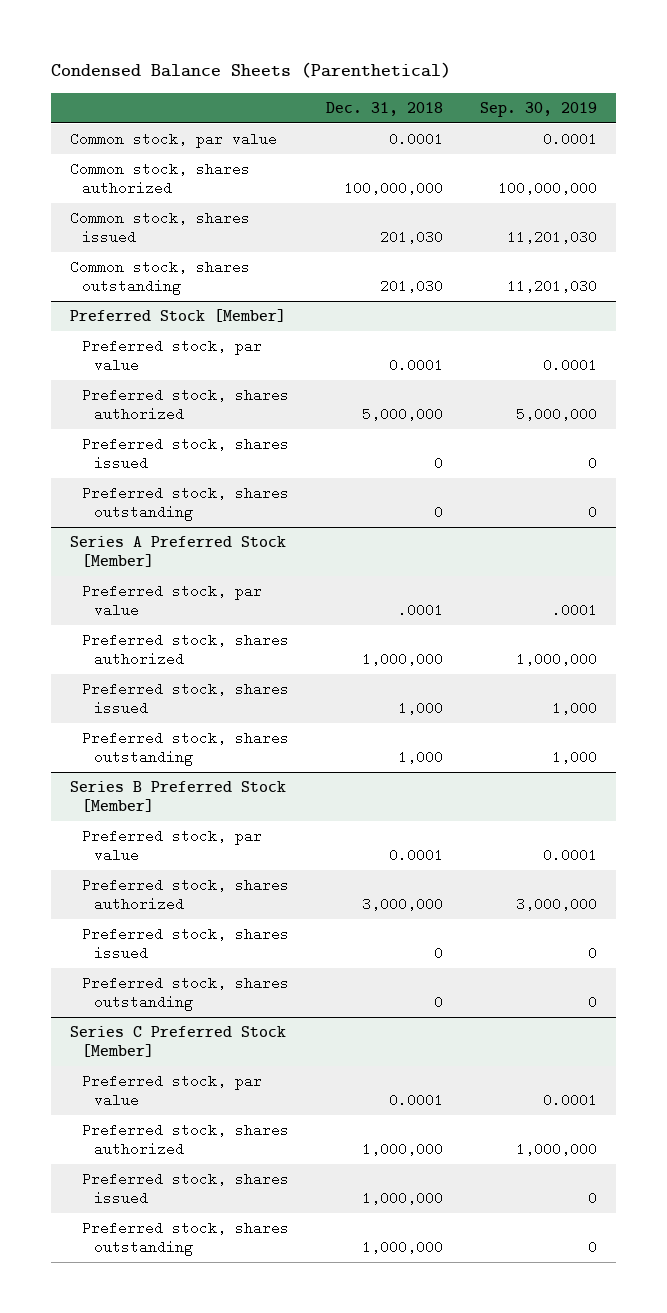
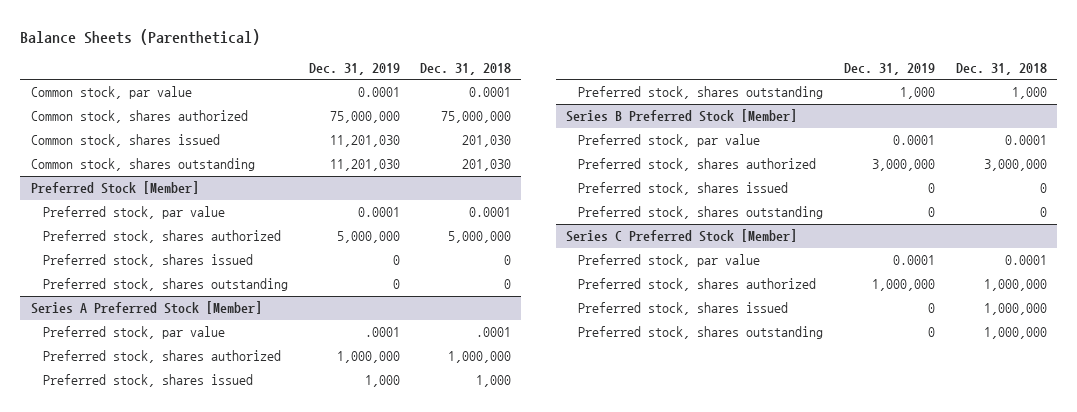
[50,62,451,79] Condensed Balance Sheets (Parenthetical) -> [20,28,261,45] Balance Sheets (Parenthetical)
[480,101,598,117] Sep. 30, 2019 -> none
none -> [308,62,400,75] Dec. 31, 2019
[344,180,444,195] 100,000,000 -> [441,111,512,124] 75,000,000

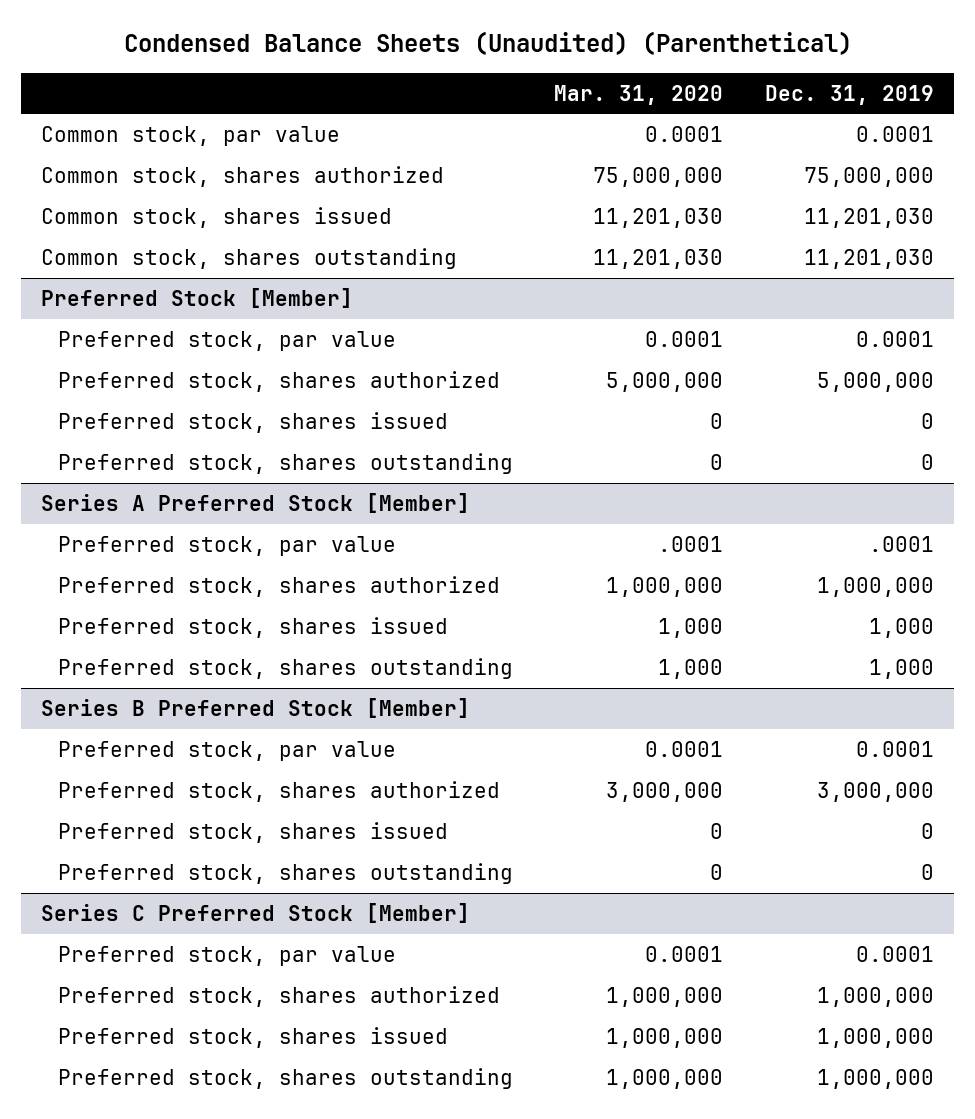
[20,28,261,45] Balance Sheets (Parenthetical) -> [123,31,852,56] Condensed Balance Sheets (Unaudited) (Parenthetical)
[420,62,512,75] Dec. 31, 2018 -> none
none -> [554,84,724,105] Mar. 31, 2020
[927,303,935,314] 0 -> [816,1027,934,1048] 1,000,000
[927,327,935,338] 0 -> [816,1068,934,1089] 1,000,000

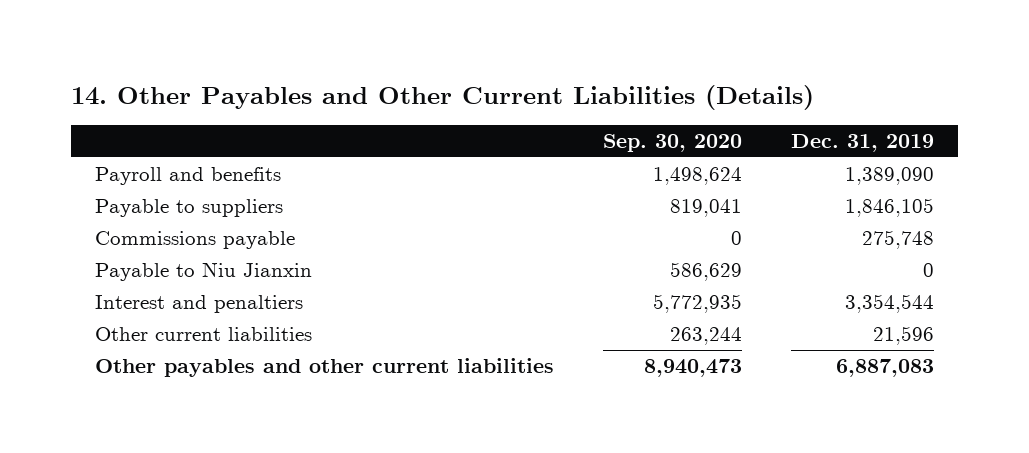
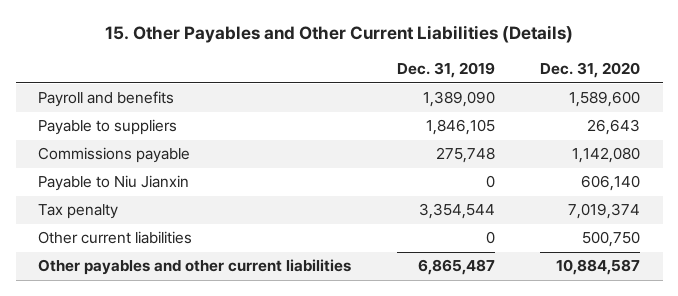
[71,84,815,110] 14. Other Payables and Other Current Liabilities (Details) -> [105,25,574,44] 15. Other Payables and Other Current Liabilities (Details)
[603,134,743,153] Sep. 30, 2020 -> none
none -> [540,62,641,79] Dec. 31, 2020
[95,295,304,314] Interest and penaltiers -> [38,204,119,220] Tax penalty
[872,326,934,346] 21,596 -> [485,231,495,245] 0
[835,359,934,378] 6,887,083 -> [417,259,495,276] 6,865,487

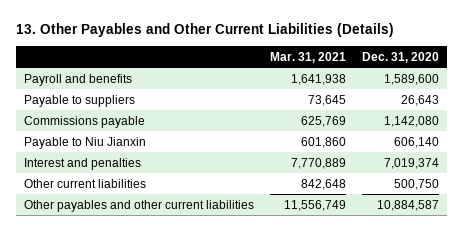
[105,25,574,44] 15. Other Payables and Other Current Liabilities (Details) -> [15,23,394,38] 13. Other Payables and Other Current Liabilities (Details)
[396,62,495,79] Dec. 31, 2019 -> none
none -> [269,51,346,63] Mar. 31, 2021
[38,204,119,220] Tax penalty -> [23,157,141,170] Interest and penalties

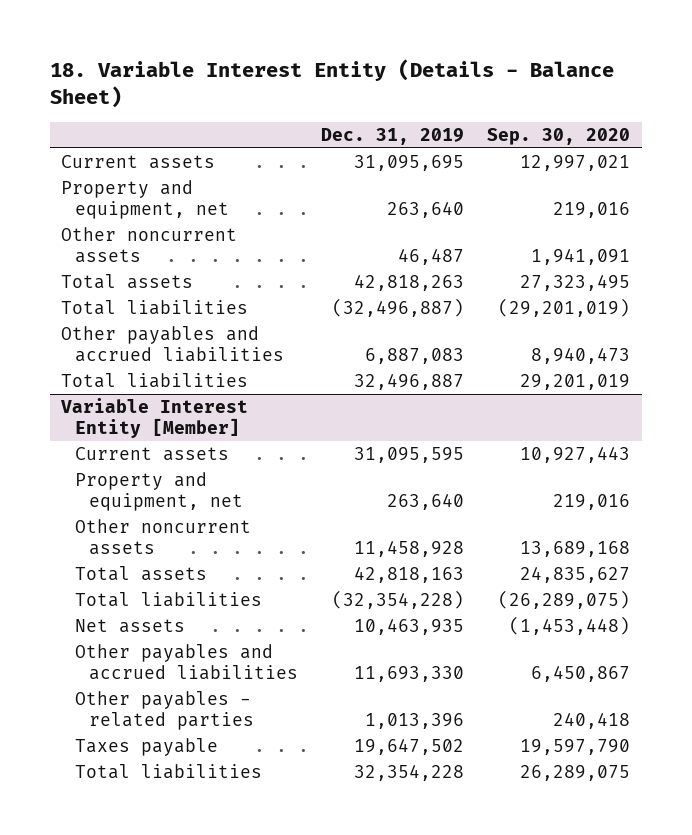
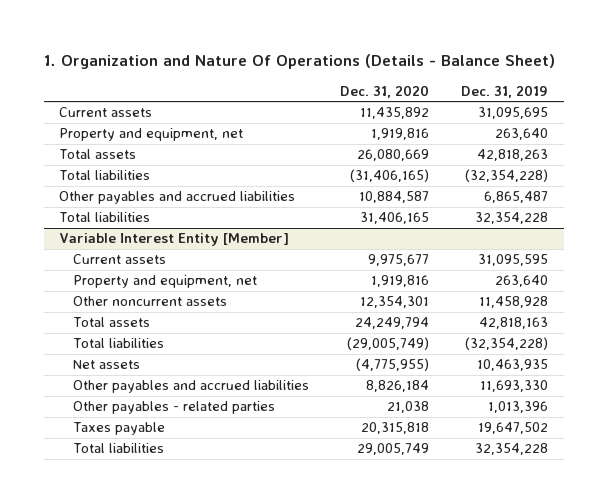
[49,58,614,109] 18. Variable Interest Entity (Details - Balance Sheet) -> [43,53,555,69] 1. Organization and Nature Of Operations (Details - Balance Sheet)
[487,127,631,145] Sep. 30, 2020 -> none
none -> [340,84,430,98] Dec. 31, 2020
[61,227,238,263] Other noncurrent assets -> none
[332,298,465,318] (32,496,887) -> [464,169,548,183] (32,354,228)
[365,347,465,364] 6,887,083 -> [483,191,548,204] 6,865,487
[354,373,465,391] 32,496,887 -> [474,212,548,225] 32,354,228

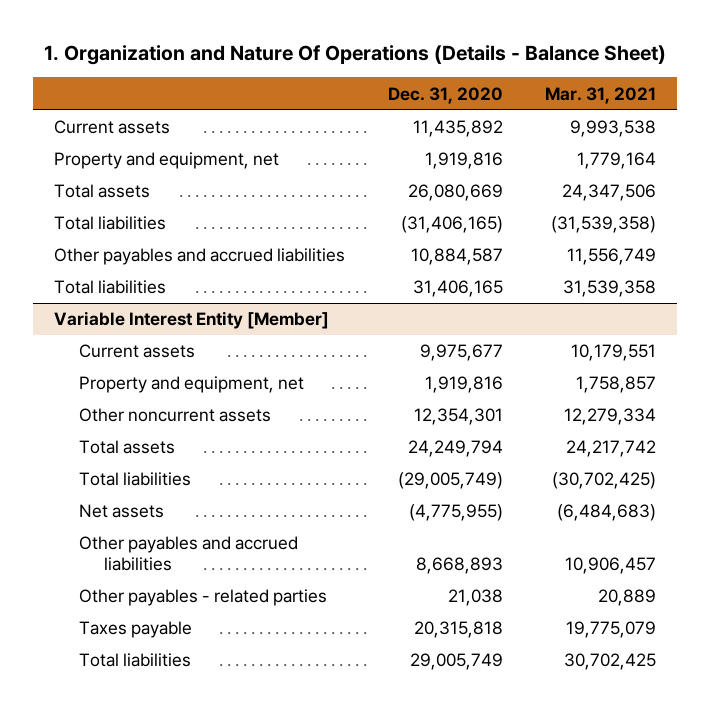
[460,84,548,98] Dec. 31, 2019 -> none
none -> [544,86,656,104] Mar. 31, 2021
[366,380,430,393] 8,826,184 -> [415,557,503,575] 8,668,893

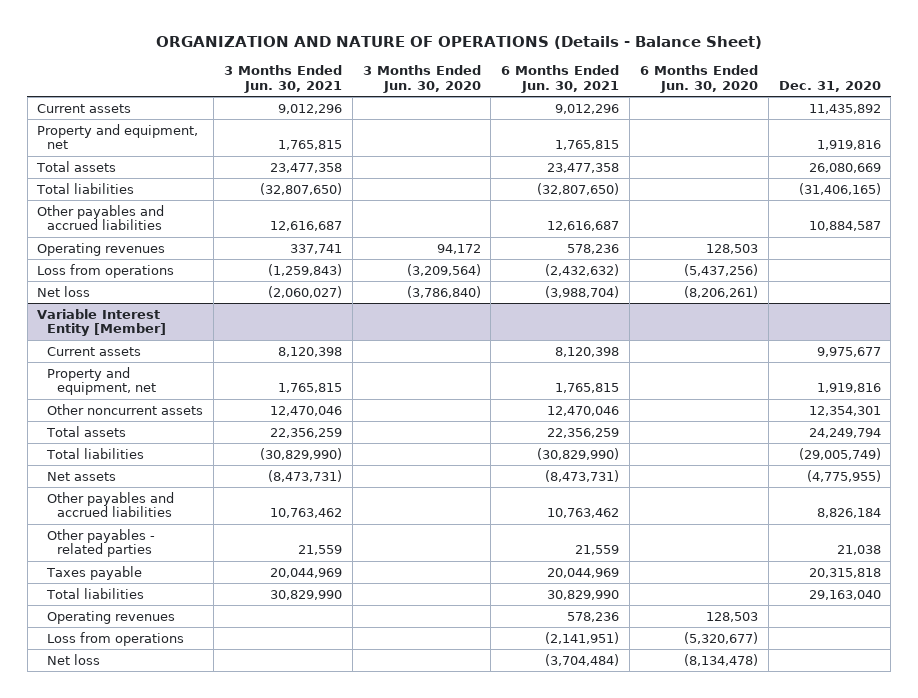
[44,45,667,66] 1. Organization and Nature Of Operations (Details - Balance Sheet) -> [156,35,763,49] ORGANIZATION AND NATURE OF OPERATIONS (Details - Balance Sheet)
[544,86,656,104] Mar. 31, 2021 -> none
none -> [223,64,342,93] 3 Months Ended Jun. 30, 2021
none -> [362,64,481,93] 3 Months Ended Jun. 30, 2020
none -> [501,64,620,93] 6 Months Ended Jun. 30, 2021
none -> [639,64,758,93] 6 Months Ended Jun. 30, 2020
[54,280,167,295] Total liabilities -> none
none -> [37,242,166,256] Operating revenues
none -> [37,263,175,278] Loss from operations
none -> [37,285,91,297] Net loss
[415,557,503,575] 8,668,893 -> [816,508,881,519] 8,826,184
[409,653,503,671] 29,005,749 -> [808,589,881,600] 29,163,040
none -> [47,610,176,624] Operating revenues
none -> [47,631,185,646] Loss from operations
none -> [47,653,101,665] Net loss

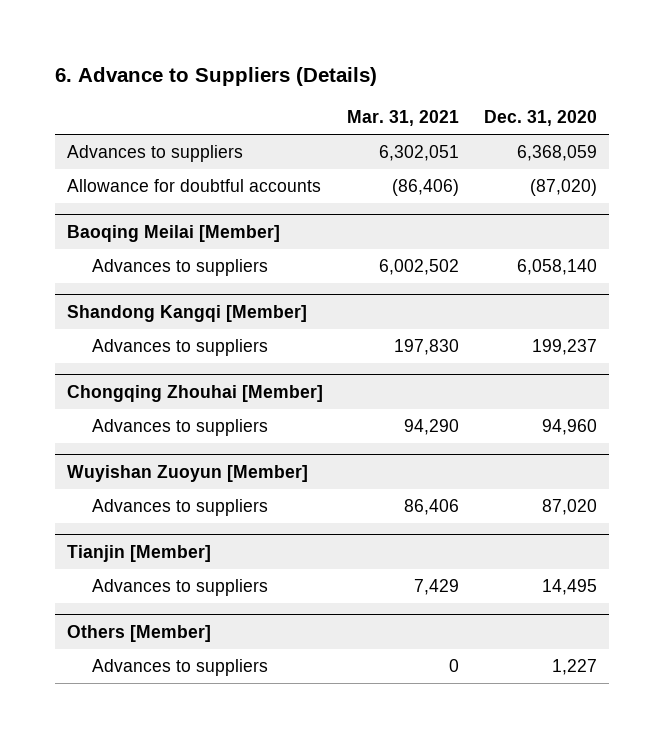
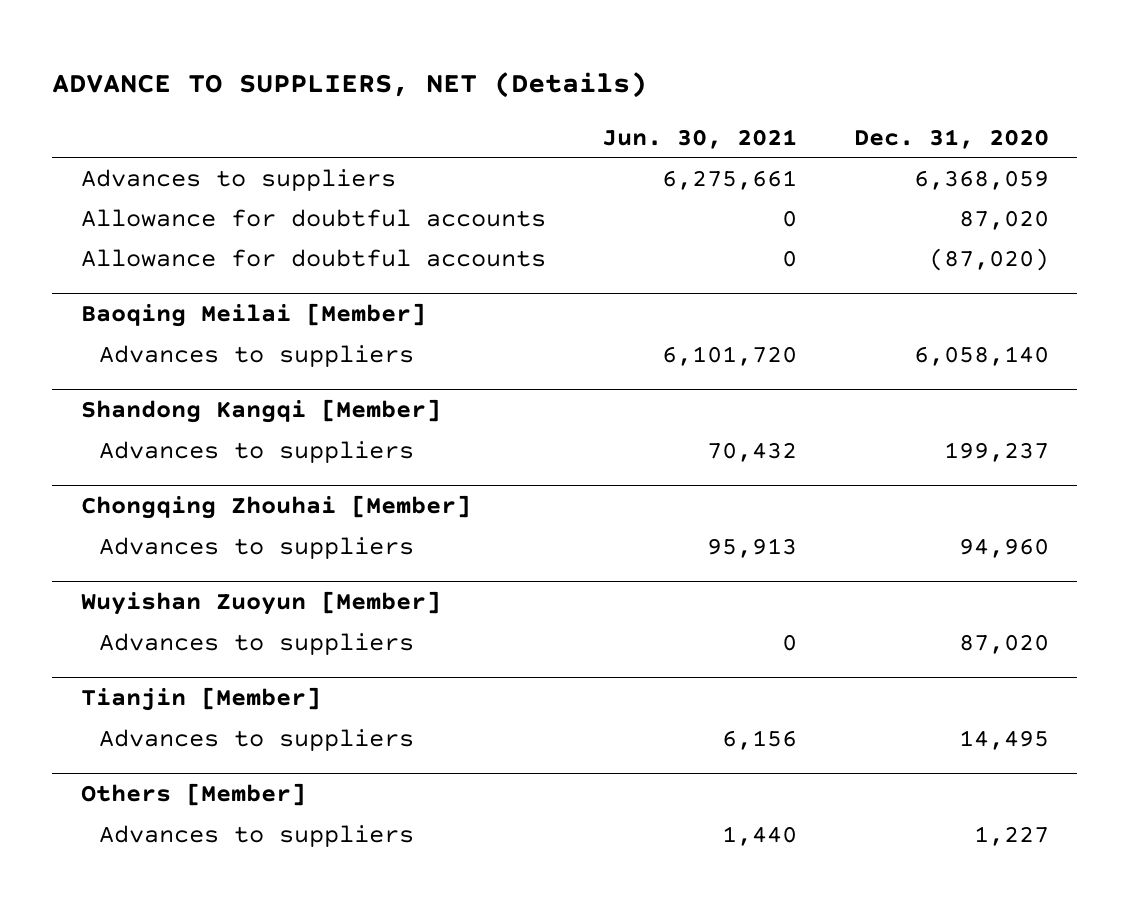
[54,67,377,87] 6. Advance to Suppliers (Details) -> [52,71,648,98] ADVANCE TO SUPPLIERS, NET (Details)
[347,110,460,127] Mar. 31, 2021 -> none
none -> [602,128,798,149] Jun. 30, 2021
none -> [80,208,546,227] Allowance for doubtful accounts

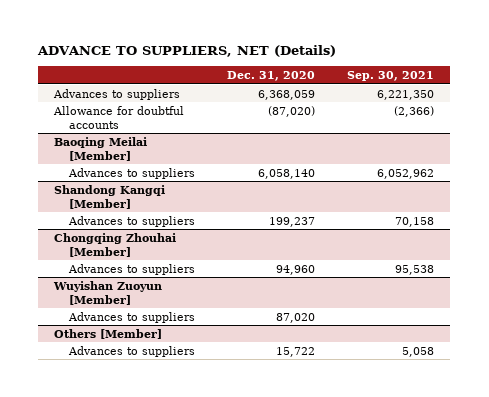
[602,128,798,149] Jun. 30, 2021 -> none
none -> [347,70,435,81] Sep. 30, 2021
[80,208,546,227] Allowance for doubtful accounts -> none
[80,686,321,711] Tianjin [Member] -> none
[99,728,415,751] Advances to suppliers -> none
[973,825,1049,846] 1,227 -> [276,346,316,357] 15,722

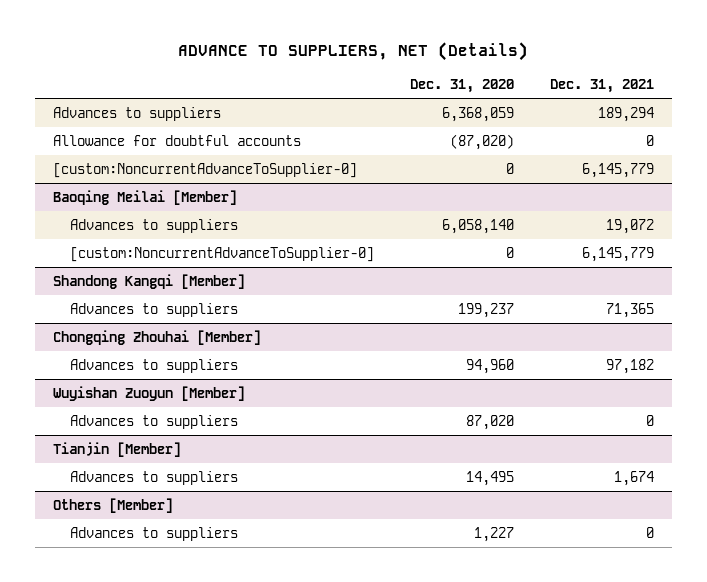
[347,70,435,81] Sep. 30, 2021 -> none
none -> [549,79,654,94] Dec. 31, 2021
none -> [52,162,357,178] [custom:NoncurrentAdvanceToSupplier-0]
none -> [69,246,374,262] [custom:NoncurrentAdvanceToSupplier-0]
none -> [52,441,181,457] Tianjin [Member]
none -> [69,470,238,485] Advances to suppliers
[276,346,316,357] 15,722 -> [473,526,514,542] 1,227

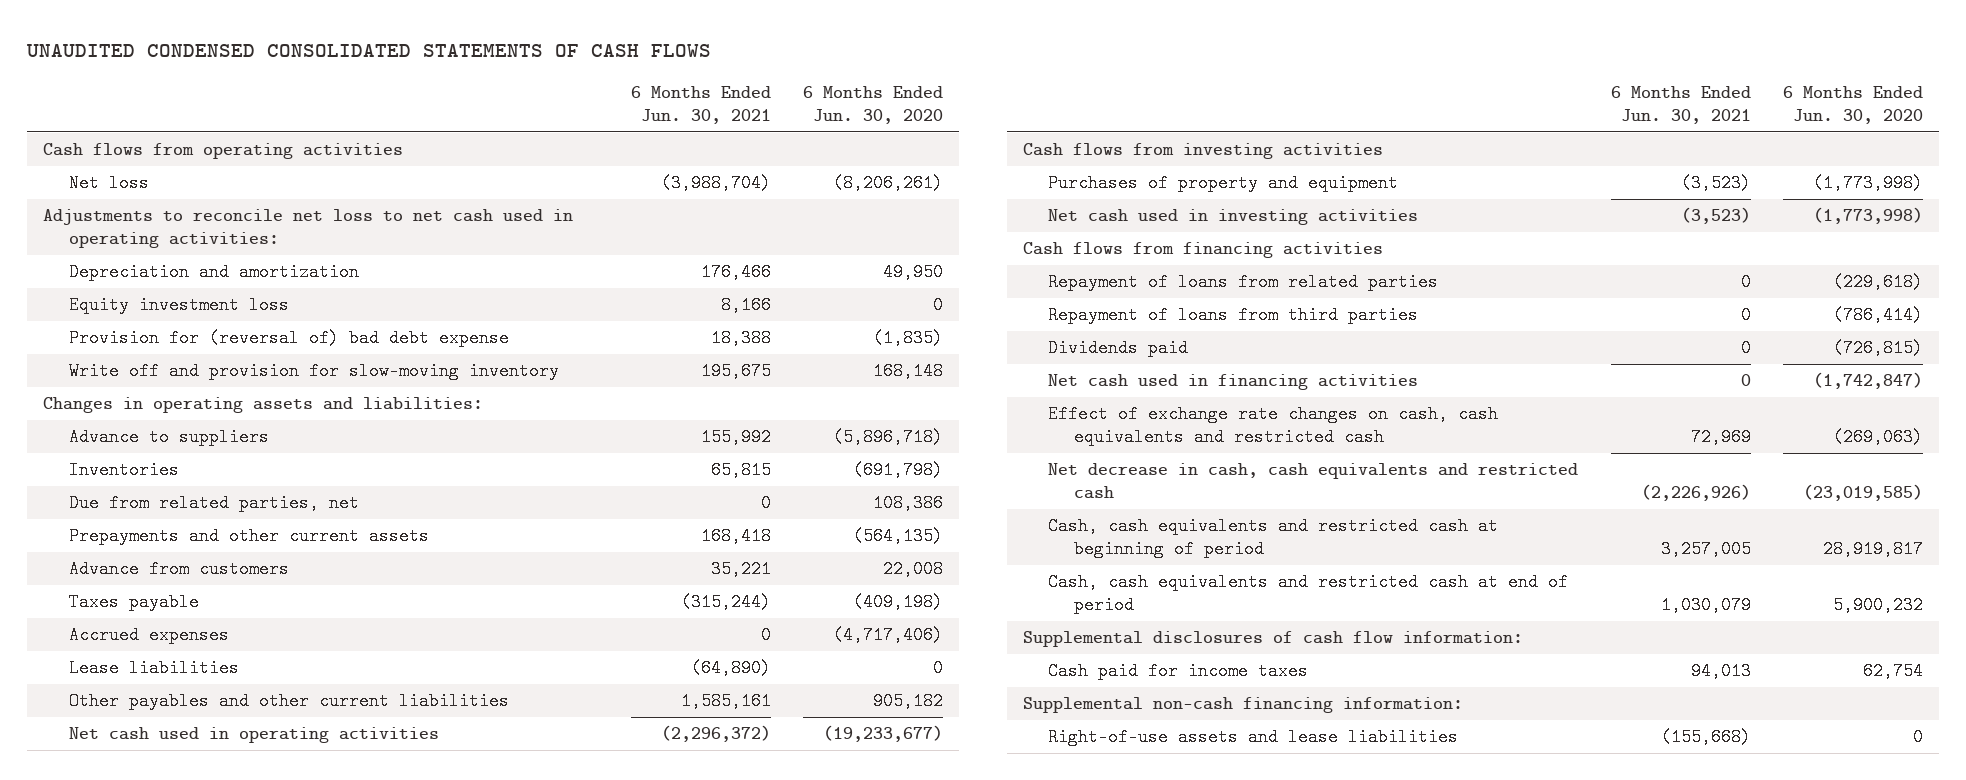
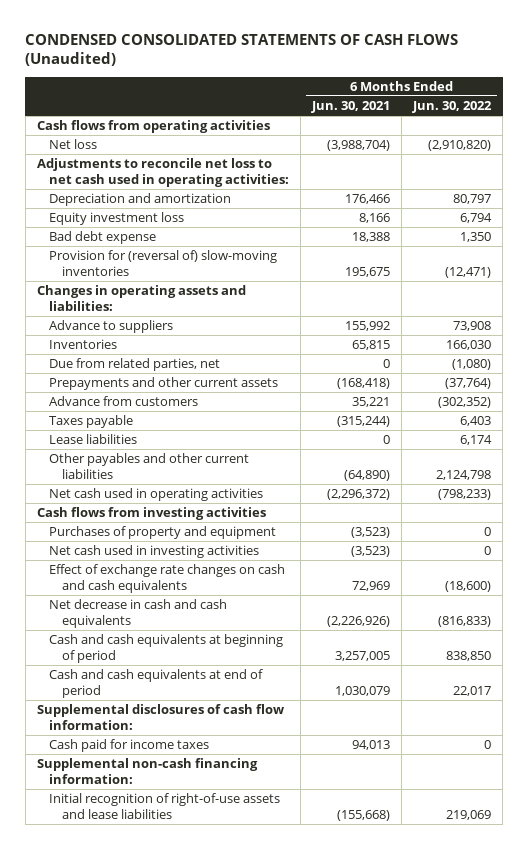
[26,43,712,57] UNAUDITED CONDENSED CONSOLIDATED STATEMENTS OF CASH FLOWS -> [25,33,459,67] CONDENSED CONSOLIDATED STATEMENTS OF CASH FLOWS (Unaudited)
[803,86,944,124] 6 Months Ended Jun. 30, 2020 -> none
none -> [412,100,493,113] Jun. 30, 2022
[69,329,510,348] Provision for (reversal of) bad debt expense -> [49,231,157,245] Bad debt expense
[69,362,560,381] Write off and provision for slow-moving inventory -> [49,250,278,277] Provision for (reversal of) slow-moving inventories
[701,527,772,546] 168,418 -> [337,378,391,390] (168,418)
[69,626,230,645] Accrued expenses -> none
[691,659,772,678] (64,890) -> [383,435,391,445] 0
[681,692,772,711] 1,585,161 -> [344,470,391,482] (64,890)
[1022,242,1383,259] Cash flows from financing activities -> none
[1048,273,1439,292] Repayment of loans from related parties -> none
[1048,306,1419,325] Repayment of loans from third parties -> none
[1048,339,1189,358] Dividends paid -> none
[1048,374,1419,391] Net cash used in financing activities -> none
[1048,405,1499,447] Effect of exchange rate changes on cash, cash equivalents and restricted cash -> [49,564,286,594] Effect of exchange rate changes on cash and cash equivalents
[1048,463,1579,500] Net decrease in cash, cash equivalents and restricted cash -> [49,599,228,629] Net decrease in cash and cash equivalents
[1048,517,1499,559] Cash, cash equivalents and restricted cash at beginning of period -> [49,634,284,664] Cash and cash equivalents at beginning of period
[1048,573,1569,615] Cash, cash equivalents and restricted cash at end of period -> [49,669,264,699] Cash and cash equivalents at end of period
[1048,728,1459,747] Right-of-use assets and lease liabilities -> [49,793,281,820] Initial recognition of right-of-use assets and lease liabilities

